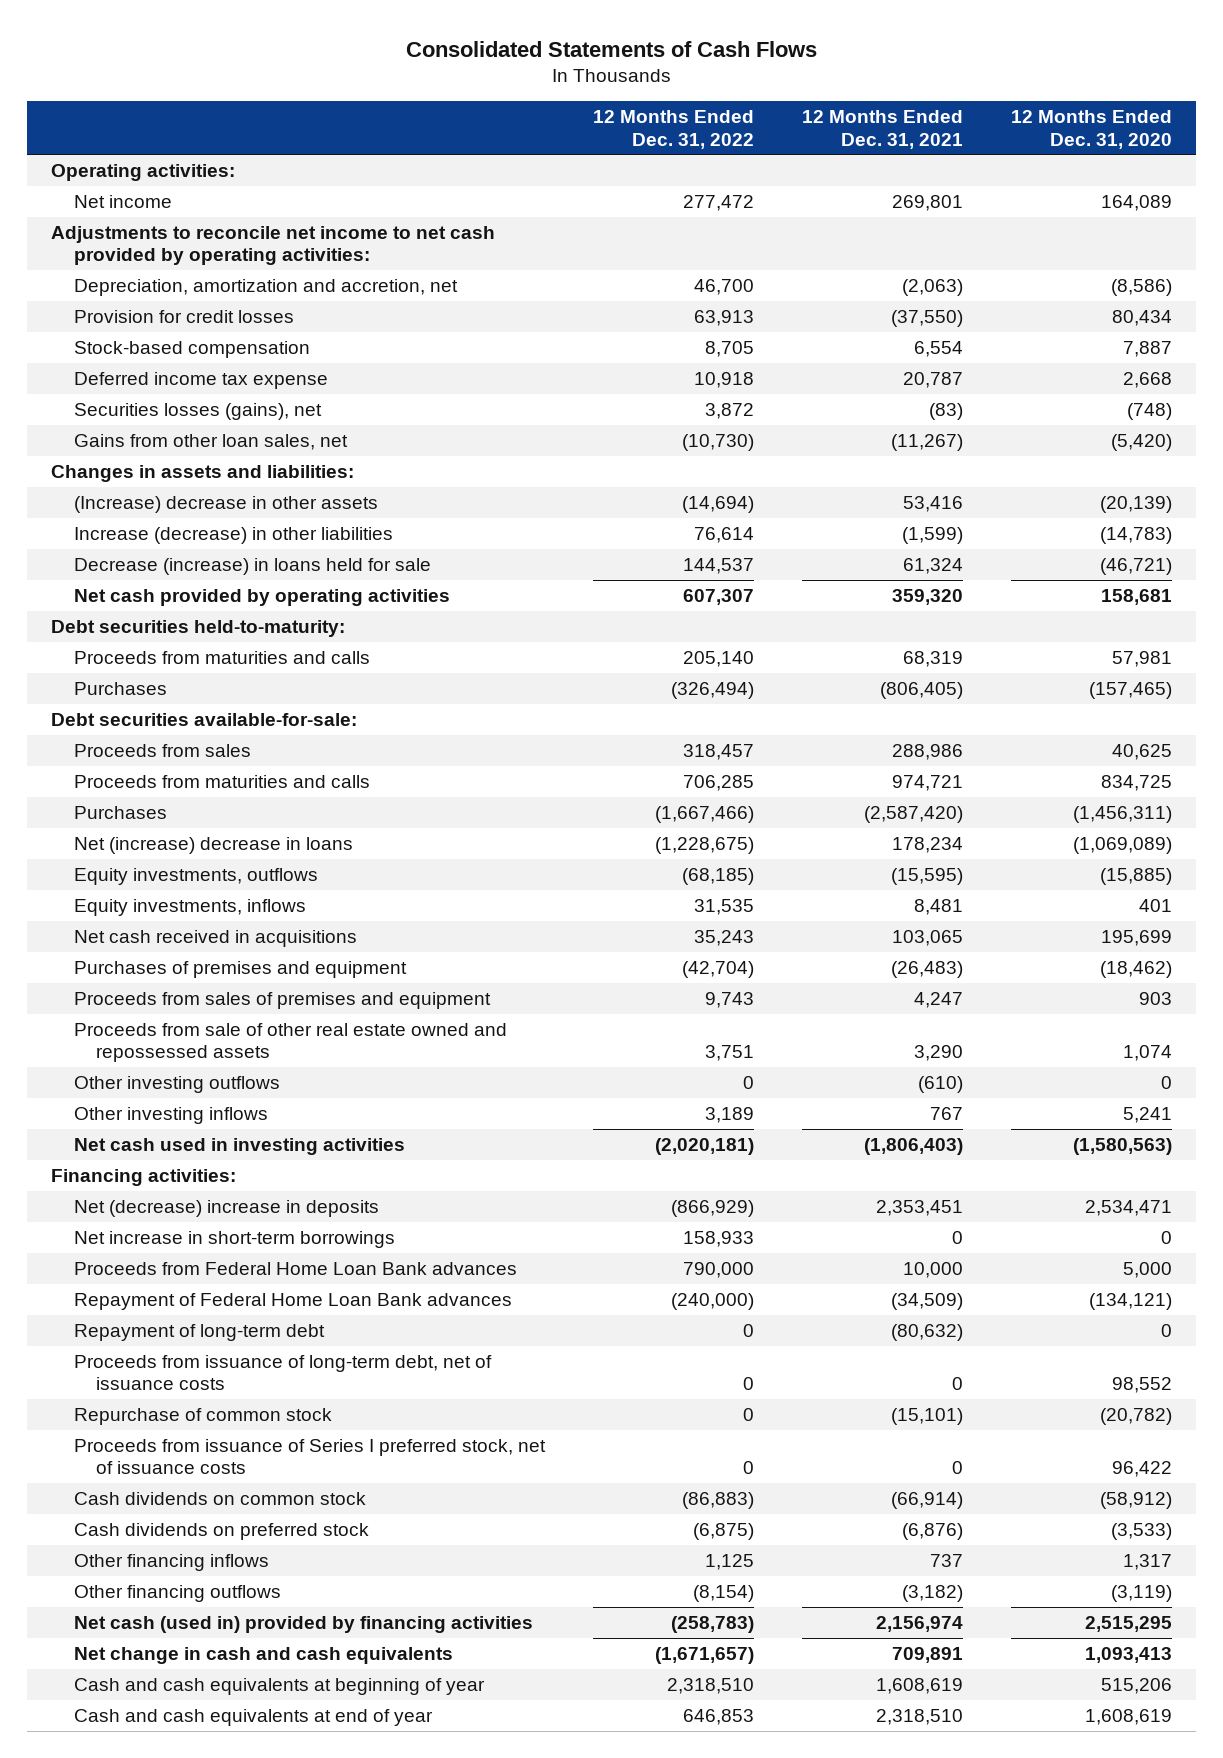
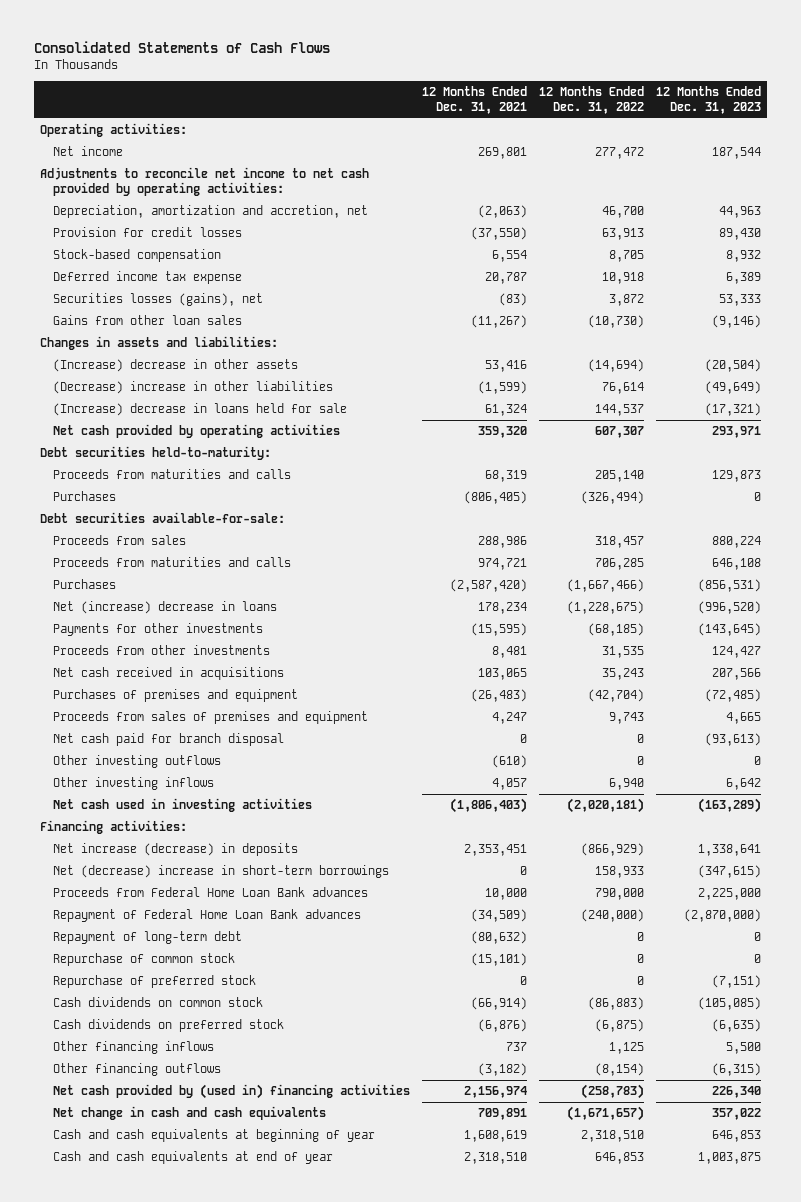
[1010,110,1172,149] 12 Months Ended Dec. 31, 2020 -> none
none -> [656,85,762,114] 12 Months Ended Dec. 31, 2023
[73,433,348,450] Gains from other loan sales, net -> [52,315,242,326] Gains from other loan sales
[73,526,393,544] Increase (decrease) in other liabilities -> [52,381,333,395] (Decrease) increase in other liabilities
[73,557,431,575] Decrease (increase) in loans held for sale -> [52,403,347,417] (Increase) decrease in loans held for sale
[73,867,318,885] Equity investments, outflows -> [52,623,263,637] Payments for other investments
[73,898,306,916] Equity investments, inflows -> [52,645,270,656] Proceeds from other investments
[73,1022,507,1063] Proceeds from sale of other real estate owned and repossessed assets -> none
none -> [52,733,284,747] Net cash paid for branch disposal
[704,1106,754,1123] 3,189 -> [609,778,645,791] 6,940
[929,1106,963,1120] 767 -> [492,778,528,791] 4,057
[73,1199,379,1217] Net (decrease) increase in deposits -> [52,843,298,857] Net increase (decrease) in deposits
[73,1230,395,1248] Net increase in short-term borrowings -> [52,865,389,879] Net (decrease) increase in short-term borrowings
[73,1354,492,1391] Proceeds from issuance of long-term debt, net of issuance costs -> none
[73,1438,546,1475] Proceeds from issuance of Series I preferred stock, net of issuance costs -> none
none -> [52,975,256,989] Repurchase of preferred stock
[73,1615,533,1633] Net cash (used in) provided by financing activities -> [52,1084,410,1100] Net cash provided by (used in) financing activities

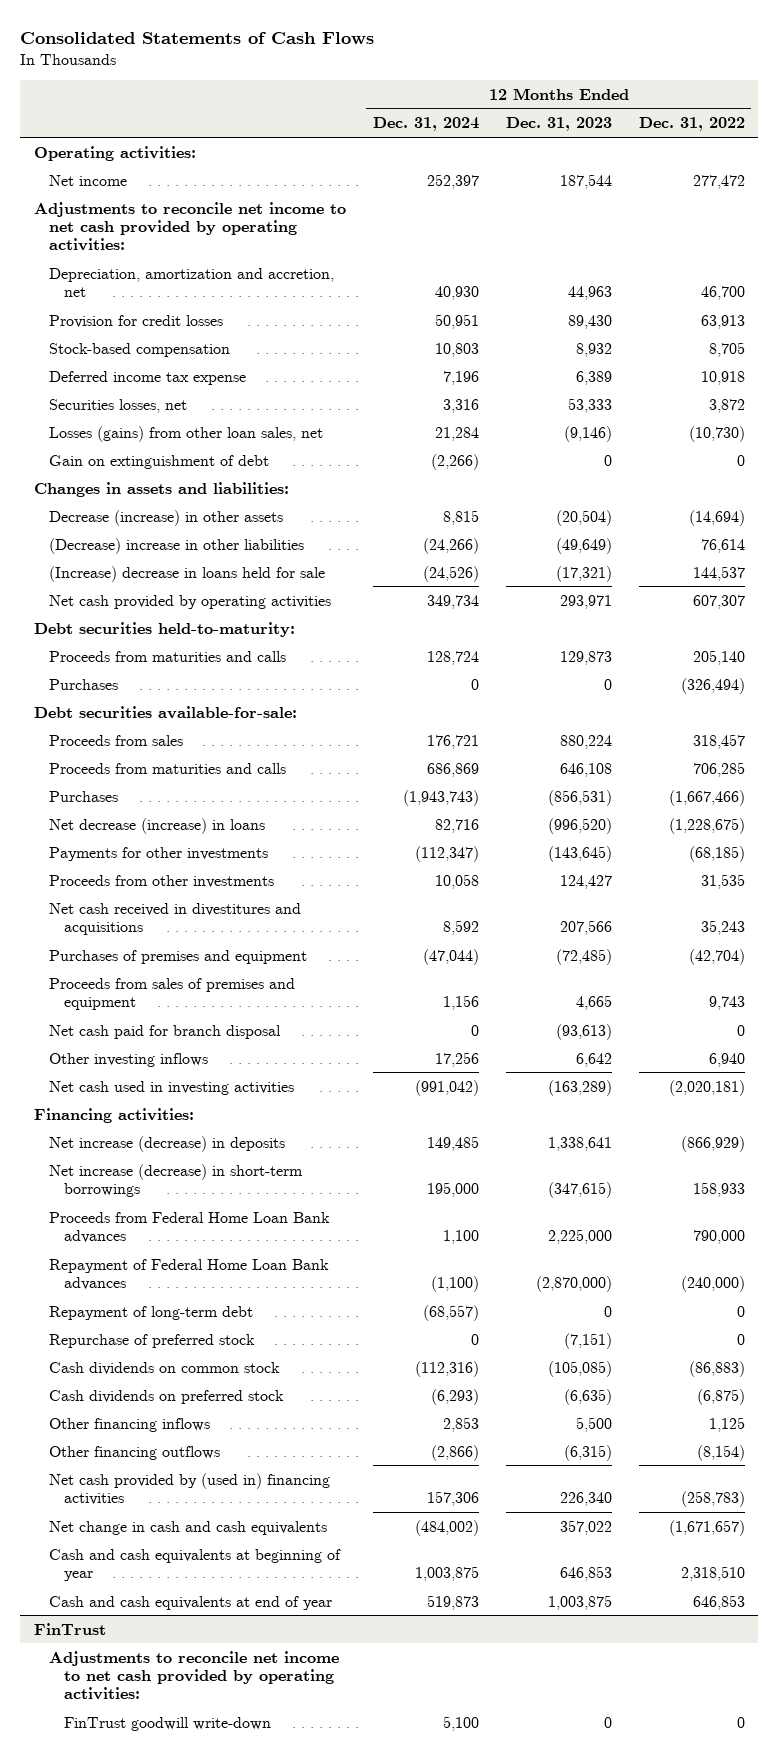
[422,85,528,114] 12 Months Ended Dec. 31, 2021 -> none
none -> [372,117,479,132] Dec. 31, 2024
[52,293,263,307] Securities losses (gains), net -> [48,398,187,413] Securities losses, net
[52,315,242,326] Gains from other loan sales -> [48,425,323,442] Losses (gains) from other loan sales, net
none -> [48,454,269,469] Gain on extinguishment of debt
[52,359,298,373] (Increase) decrease in other assets -> [48,509,283,526] Decrease (increase) in other assets
[52,601,277,615] Net (increase) decrease in loans -> [48,817,265,834] Net decrease (increase) in loans
[52,667,284,681] Net cash received in acquisitions -> [48,902,301,935] Net cash received in divestitures and acquisitions
[52,755,221,769] Other investing outflows -> none
[52,865,389,879] Net (decrease) increase in short-term borrowings -> [48,1163,303,1197] Net increase (decrease) in short-term borrowings
[52,953,235,967] Repurchase of common stock -> none
none -> [33,1622,106,1635] FinTrust
none -> [48,1650,339,1701] Adjustments to reconcile net income to net cash provided by operating activities:
none -> [64,1716,272,1731] FinTrust goodwill write-down

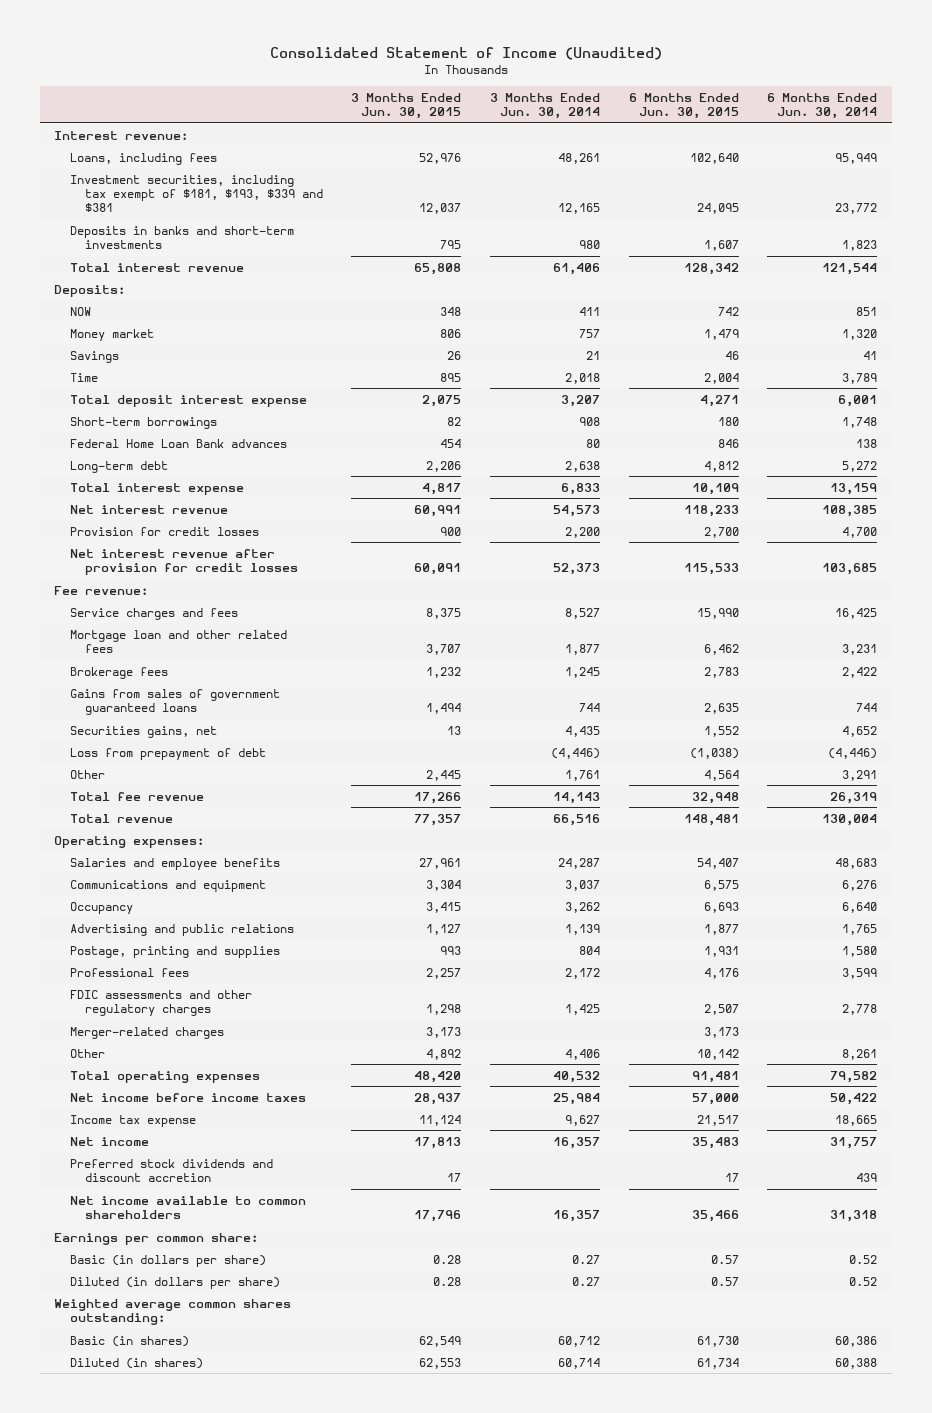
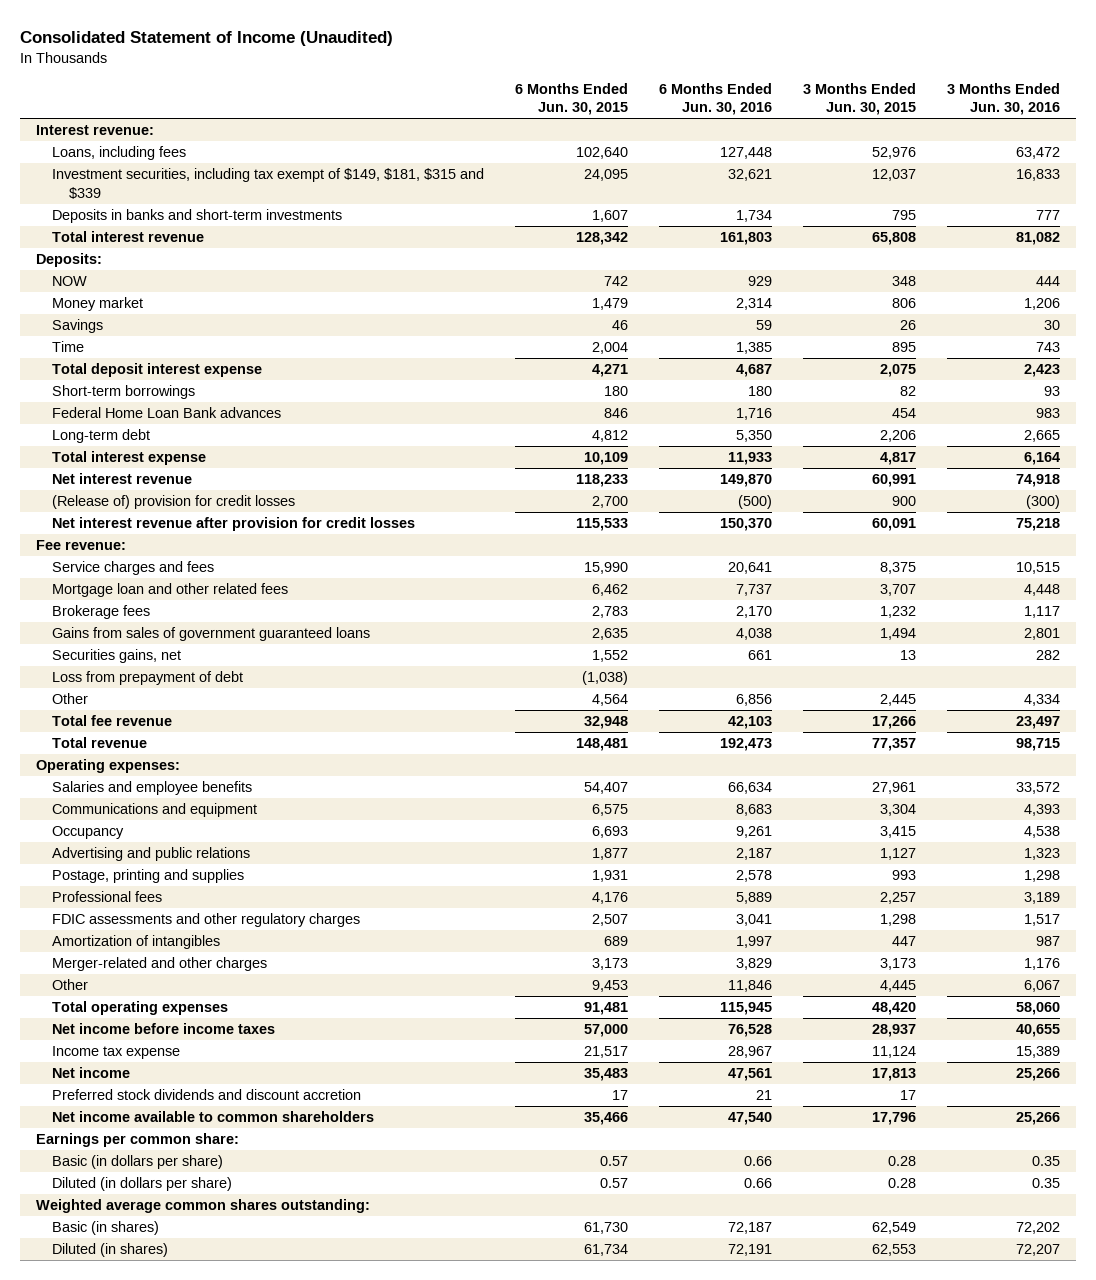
[490,92,601,119] 3 Months Ended Jun. 30, 2014 -> none
[767,92,878,119] 6 Months Ended Jun. 30, 2014 -> none
none -> [659,82,773,116] 6 Months Ended Jun. 30, 2016
none -> [947,82,1061,116] 3 Months Ended Jun. 30, 2016
[69,174,323,213] Investment securities, including tax exempt of $181, $193, $339 and $381 -> [52,168,485,199] Investment securities, including tax exempt of $149, $181, $315 and $339
[69,526,259,536] Provision for credit losses -> [52,495,296,510] (Release of) provision for credit losses
none -> [52,935,221,950] Amortization of intangibles
[69,1026,224,1039] Merger-related charges -> [52,957,268,972] Merger-related and other charges
[426,1048,462,1060] 4,892 -> [880,980,917,993] 4,445
[696,1048,739,1060] 10,142 -> [592,980,629,993] 9,453

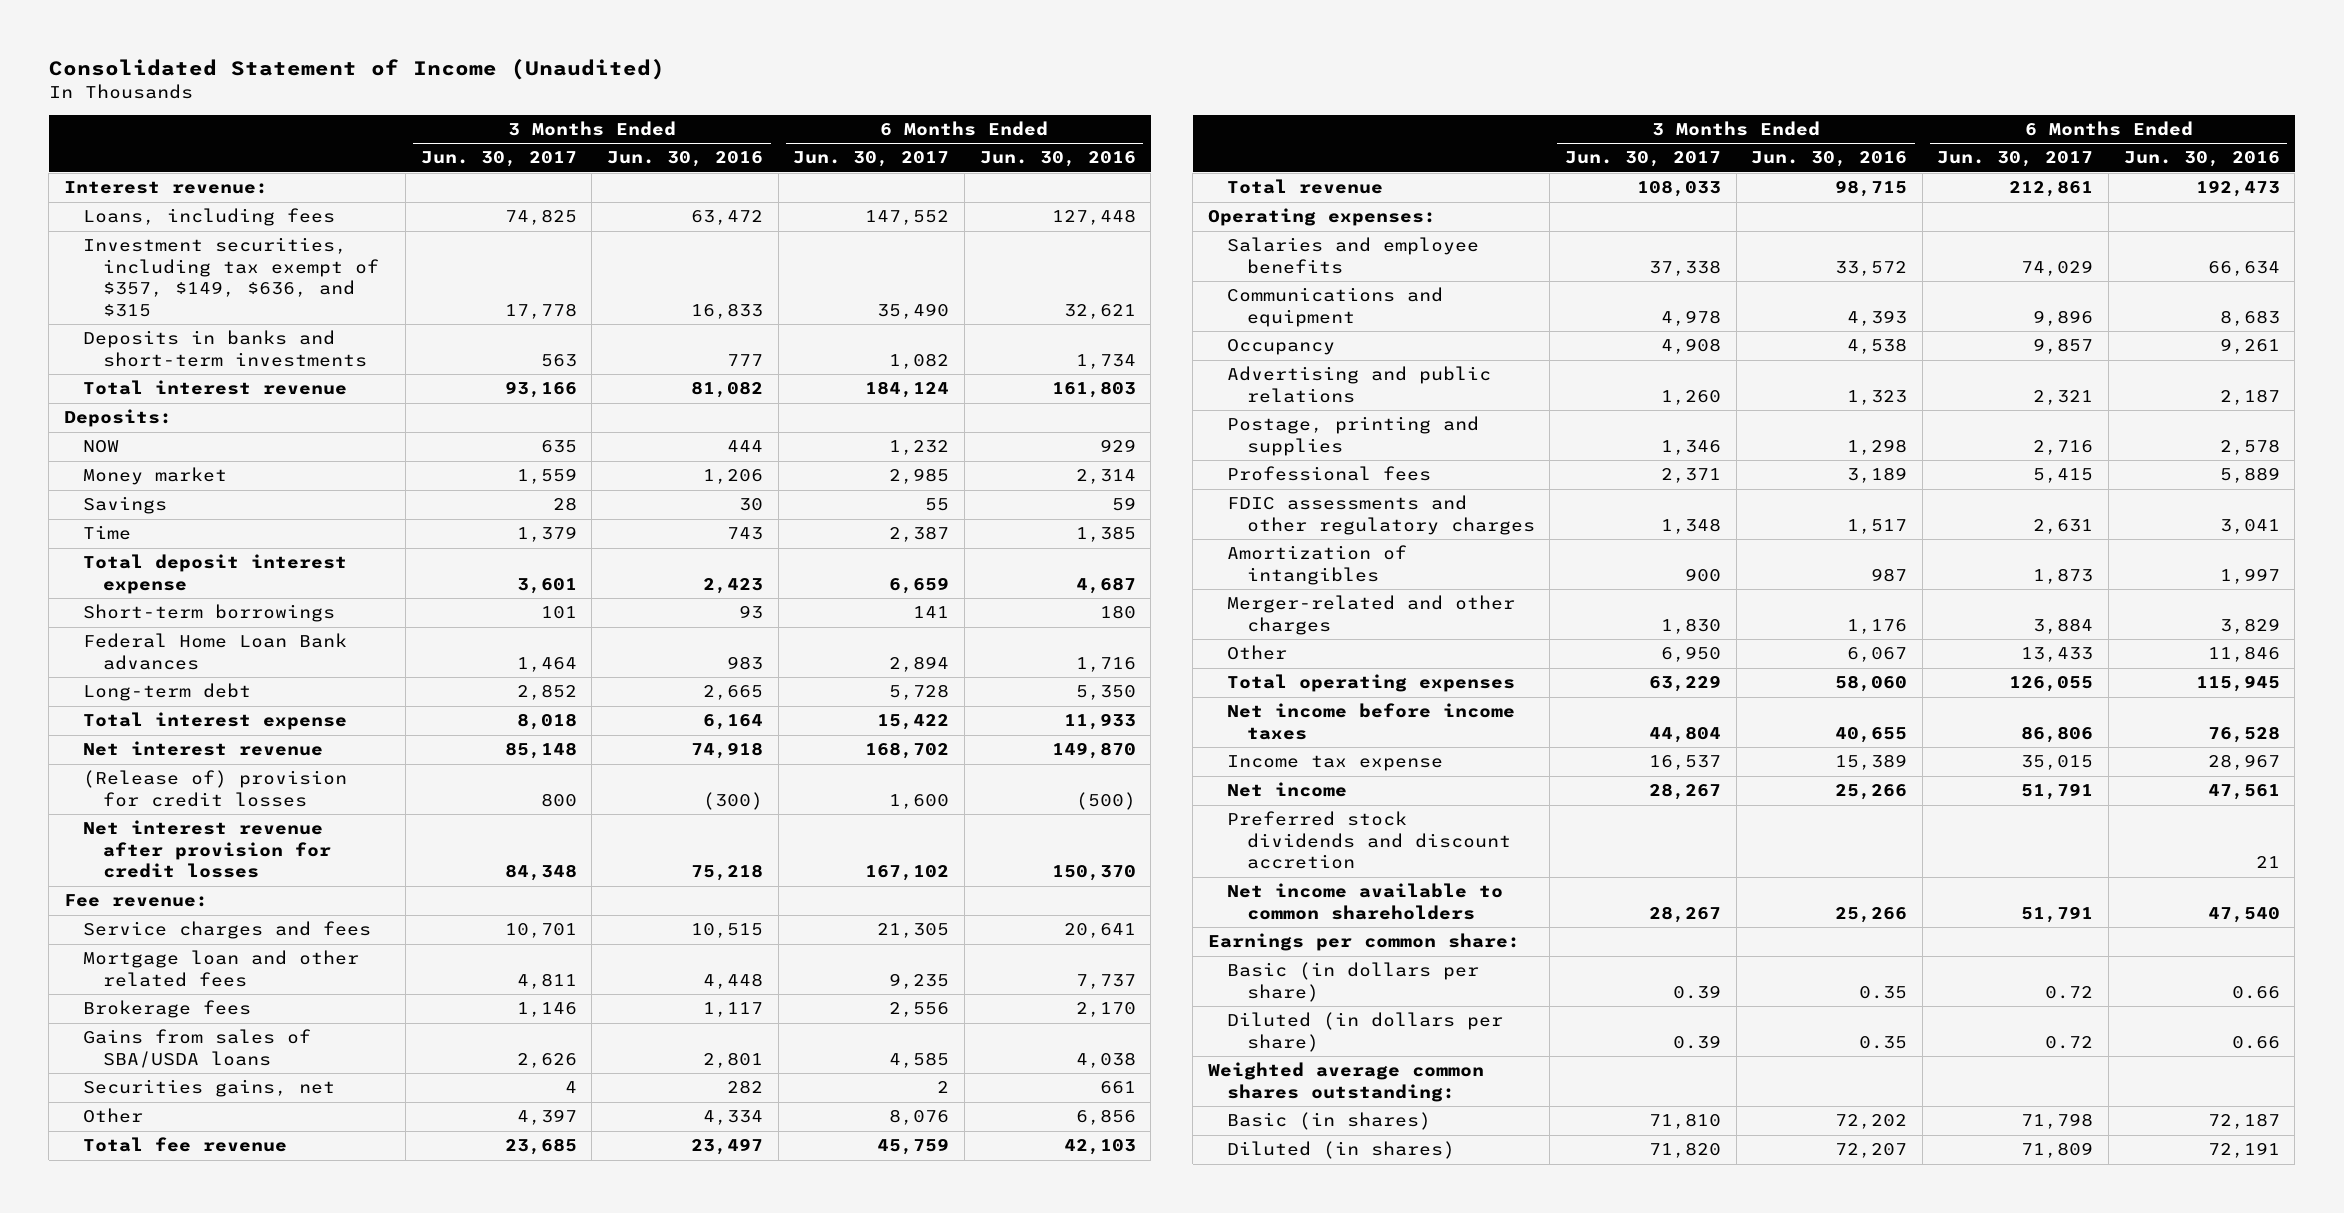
[515,82,629,116] 6 Months Ended Jun. 30, 2015 -> none
[803,82,917,116] 3 Months Ended Jun. 30, 2015 -> none
none -> [420,151,577,168] Jun. 30, 2017
none -> [793,151,950,168] Jun. 30, 2017
[52,168,485,199] Investment securities, including tax exempt of $149, $181, $315 and $339 -> [83,237,379,317] Investment securities, including tax exempt of $357, $149, $636, and $315
[52,627,371,642] Gains from sales of government guaranteed loans -> [83,1029,312,1068] Gains from sales of SBA/USDA loans
[52,671,244,686] Loss from prepayment of debt -> none

